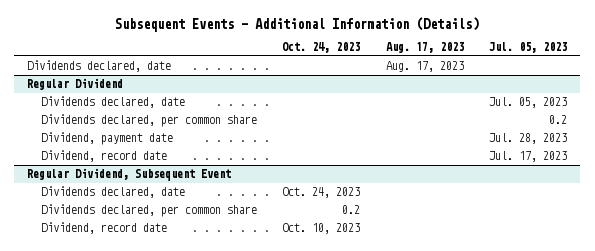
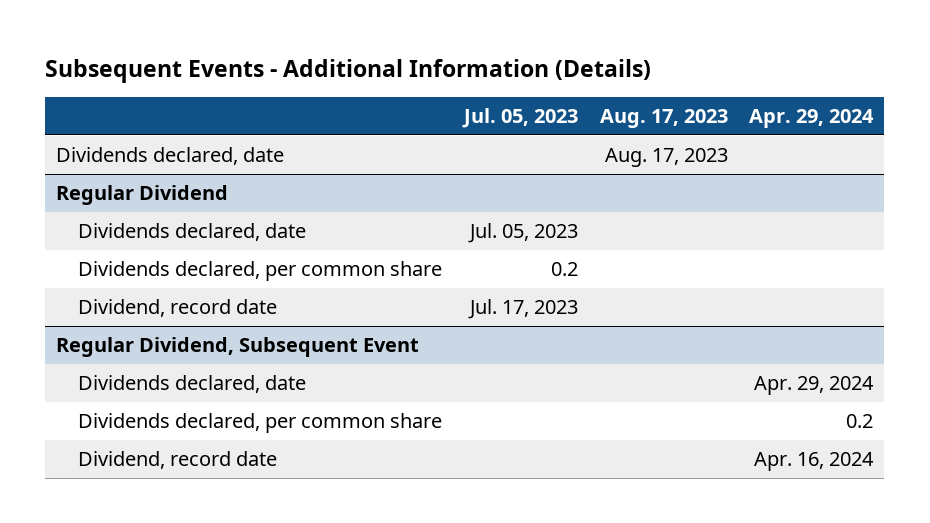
[282,42,361,54] Oct. 24, 2023 -> none
none -> [749,108,875,128] Apr. 29, 2024
[40,132,173,146] Dividend, payment date -> none

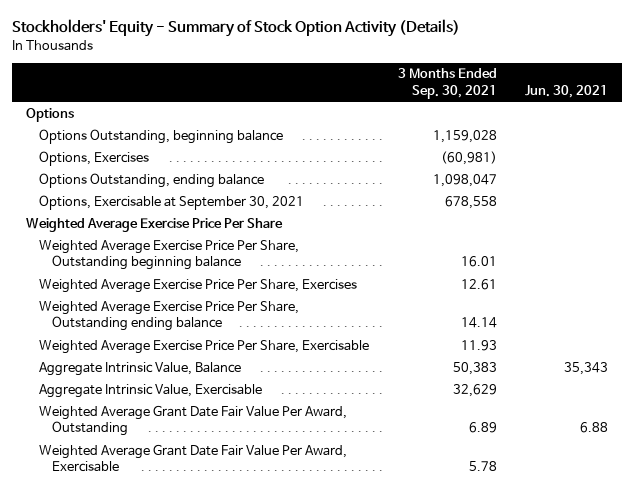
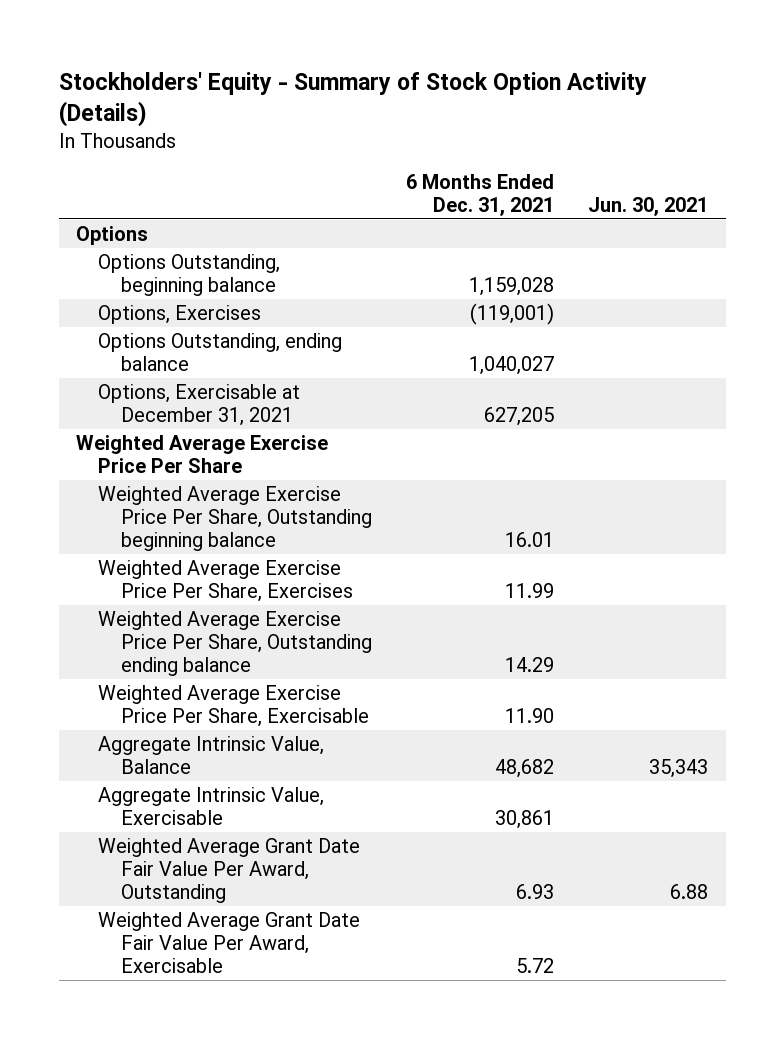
[397,68,497,99] 3 Months Ended Sep. 30, 2021 -> none
none -> [405,173,554,216] 6 Months Ended Dec. 31, 2021
[38,194,304,210] Options, Exercisable at September 30, 2021 -> [98,384,301,427] Options, Exercisable at December 31, 2021

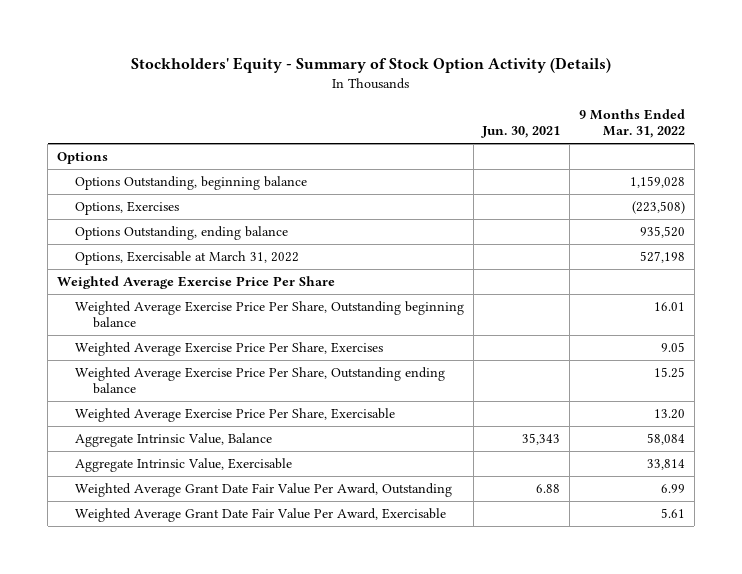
[405,173,554,216] 6 Months Ended Dec. 31, 2021 -> none
none -> [578,108,685,138] 9 Months Ended Mar. 31, 2022
[98,384,301,427] Options, Exercisable at December 31, 2021 -> [74,251,299,266] Options, Exercisable at March 31, 2022

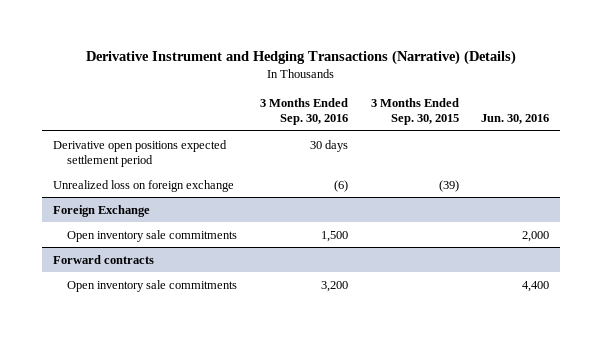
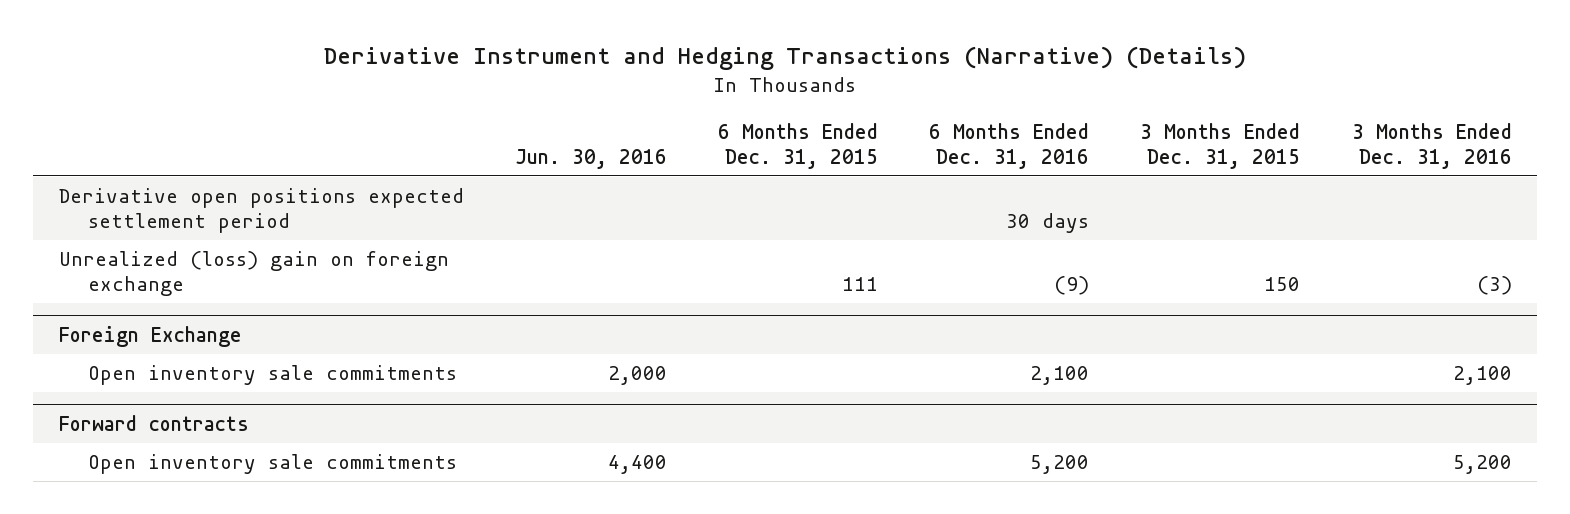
[259,98,348,126] 3 Months Ended Sep. 30, 2016 -> none
[370,98,459,126] 3 Months Ended Sep. 30, 2015 -> none
none -> [718,122,879,169] 6 Months Ended Dec. 31, 2015
none -> [929,122,1090,169] 6 Months Ended Dec. 31, 2016
none -> [1140,122,1301,169] 3 Months Ended Dec. 31, 2015
none -> [1351,122,1512,169] 3 Months Ended Dec. 31, 2016
[53,179,235,192] Unrealized loss on foreign exchange -> [58,251,449,297] Unrealized (loss) gain on foreign exchange

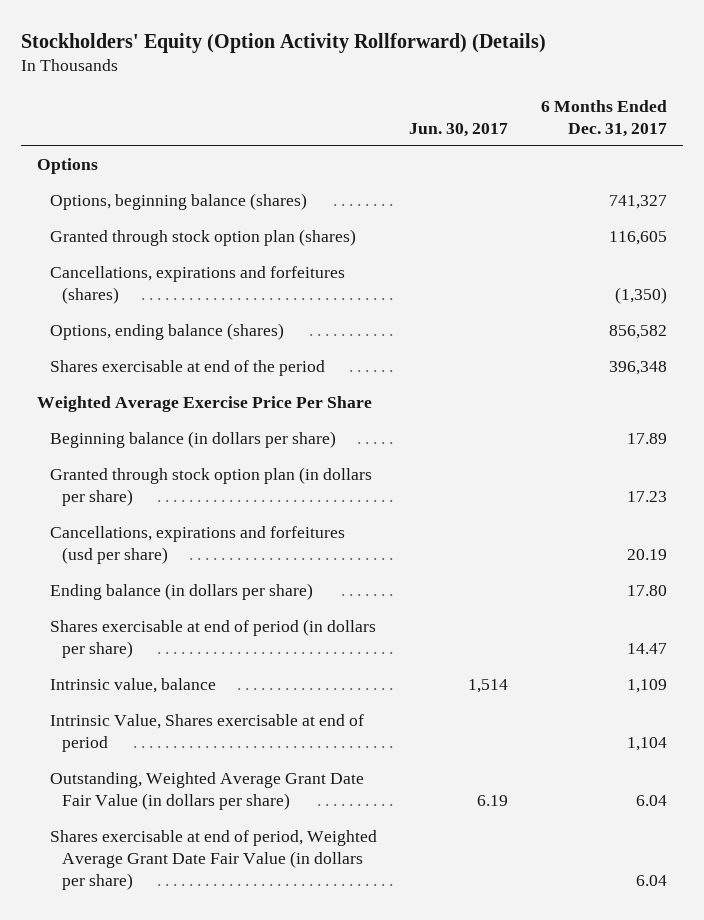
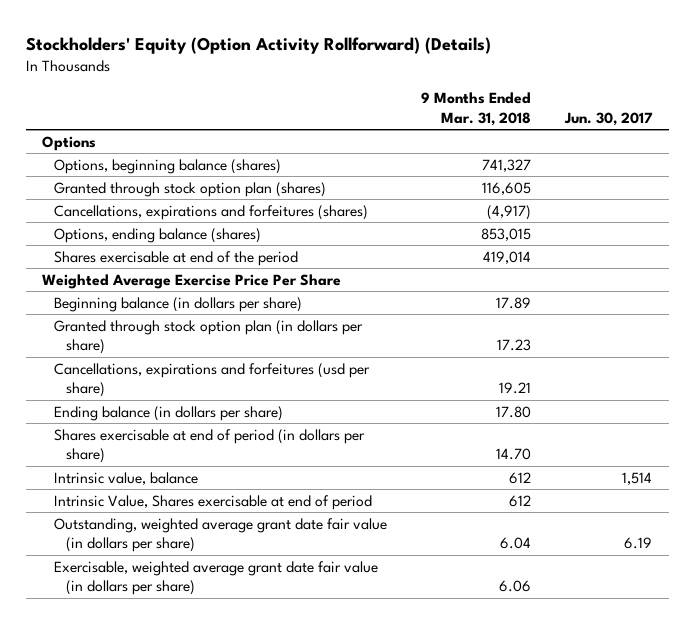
[541,99,668,137] 6 Months Ended Dec. 31, 2017 -> none
none -> [421,92,532,126] 9 Months Ended Mar. 31, 2018
[49,772,364,811] Outstanding, Weighted Average Grant Date Fair Value (in dollars per share) -> [54,517,388,553] Outstanding, weighted average grant date fair value (in dollars per share)
[49,830,377,891] Shares exercisable at end of period, Weighted Average Grant Date Fair Value (in dollars per share) -> [54,560,379,596] Exercisable, weighted average grant date fair value (in dollars per share)

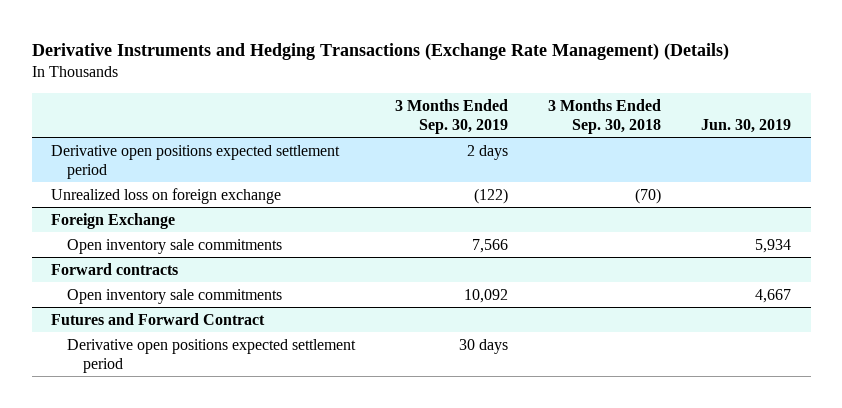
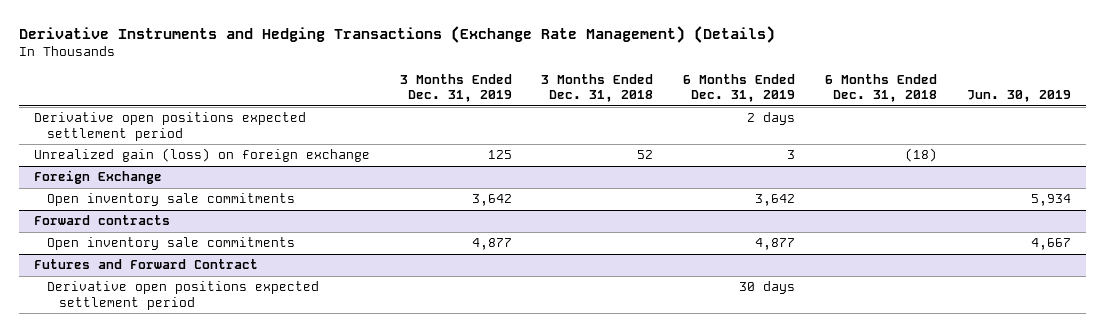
[394,98,508,134] 3 Months Ended Sep. 30, 2019 -> none
[547,98,661,134] 3 Months Ended Sep. 30, 2018 -> none
none -> [399,73,512,103] 3 Months Ended Dec. 31, 2019
none -> [541,73,654,103] 3 Months Ended Dec. 31, 2018
none -> [683,73,796,103] 6 Months Ended Dec. 31, 2019
none -> [824,73,937,103] 6 Months Ended Dec. 31, 2018
[51,187,282,204] Unrealized loss on foreign exchange -> [33,148,370,163] Unrealized gain (loss) on foreign exchange

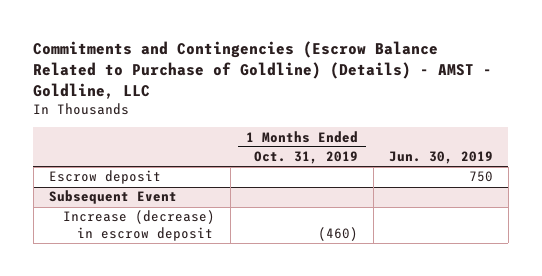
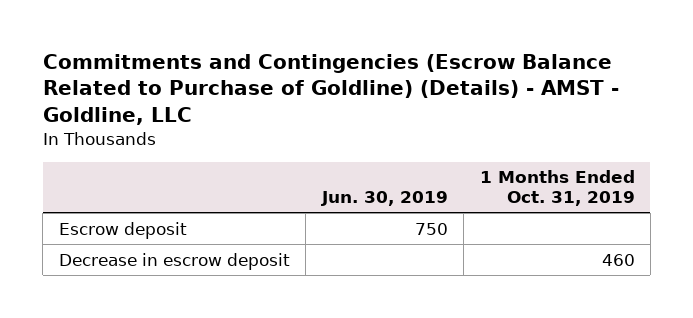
[48,190,177,205] Subsequent Event -> none
[62,210,215,241] Increase (decrease) in escrow deposit -> none
none -> [58,252,290,270] Decrease in escrow deposit

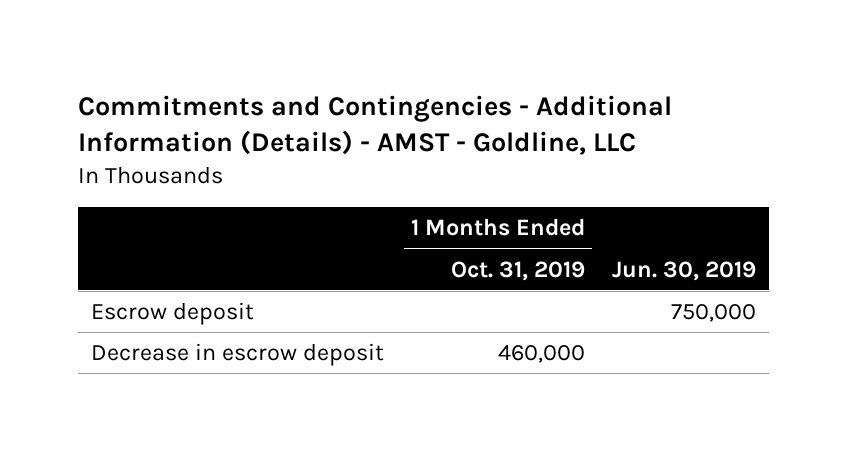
[42,54,619,125] Commitments and Contingencies (Escrow Balance Related to Purchase of Goldline) (Details) - AMST - Goldline, LLC -> [77,94,672,156] Commitments and Contingencies - Additional Information (Details) - AMST - Goldline, LLC
[414,222,448,235] 750 -> [670,304,756,323] 750,000
[601,253,635,266] 460 -> [498,345,586,364] 460,000

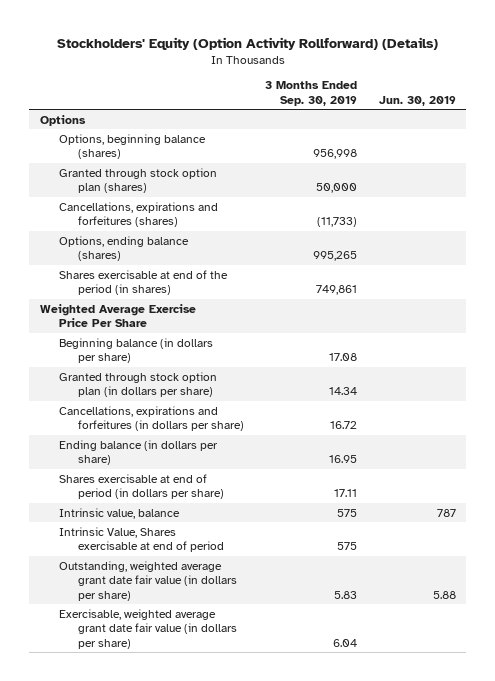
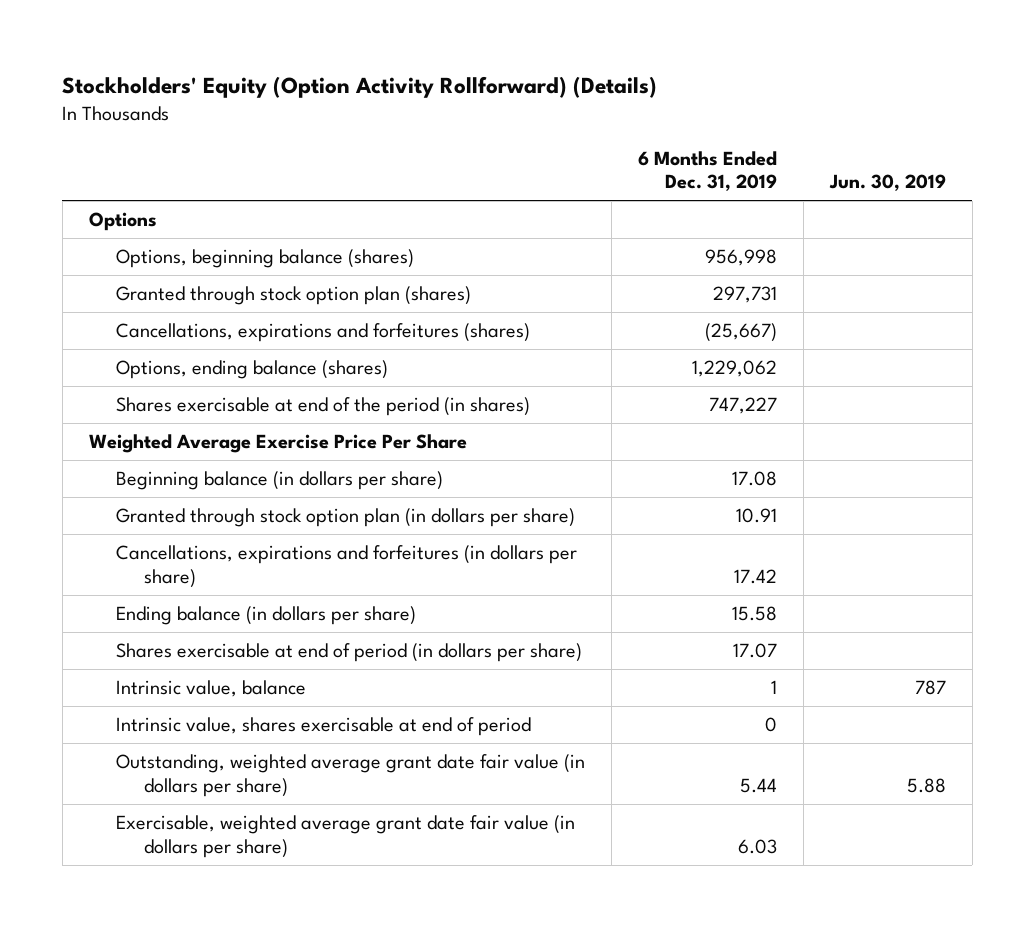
[265,81,358,106] 3 Months Ended Sep. 30, 2019 -> none
none -> [638,150,778,192] 6 Months Ended Dec. 31, 2019
[58,526,224,553] Intrinsic Value, Shares exercisable at end of period -> [116,717,532,737] Intrinsic value, shares exercisable at end of period

